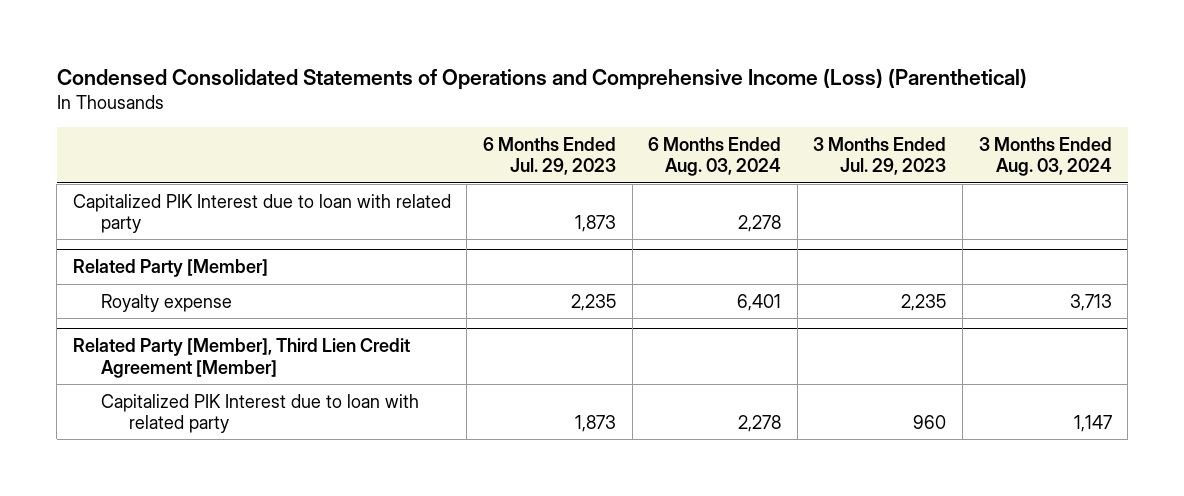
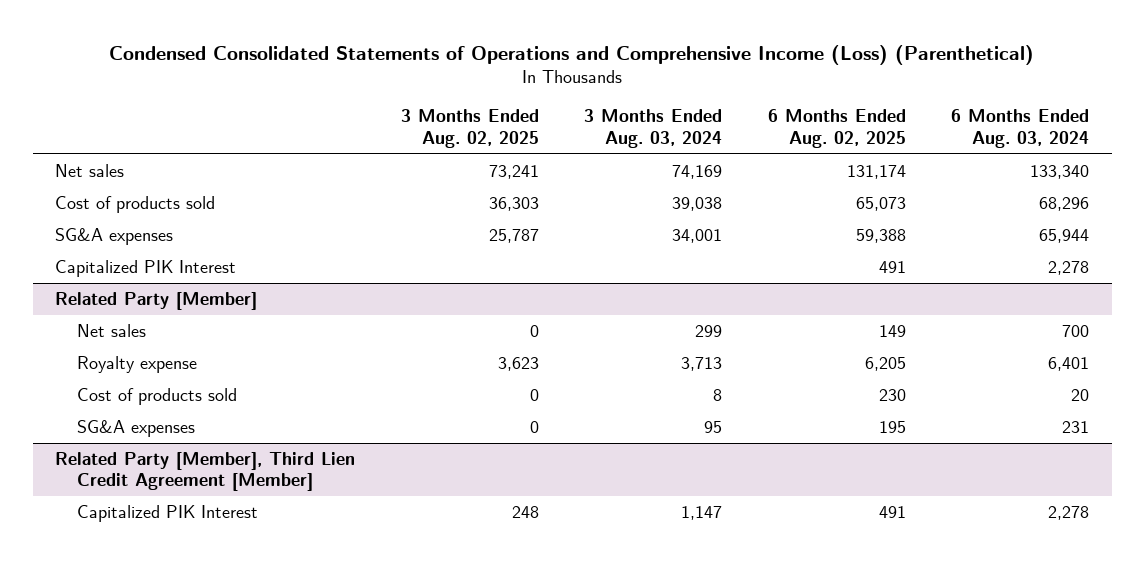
[482,136,616,176] 6 Months Ended Jul. 29, 2023 -> none
[813,136,947,176] 3 Months Ended Jul. 29, 2023 -> none
none -> [400,109,539,148] 3 Months Ended Aug. 02, 2025
none -> [767,109,906,148] 6 Months Ended Aug. 02, 2025
none -> [55,163,125,177] Net sales
none -> [55,195,216,213] Cost of products sold
none -> [55,227,174,245] SG&A expenses
[72,193,451,233] Capitalized PIK Interest due to loan with related party -> [55,259,237,277] Capitalized PIK Interest
none -> [76,323,146,337] Net sales
none -> [76,387,237,405] Cost of products sold
none -> [76,419,195,437] SG&A expenses
[100,393,419,433] Capitalized PIK Interest due to loan with related party -> [76,504,258,522] Capitalized PIK Interest

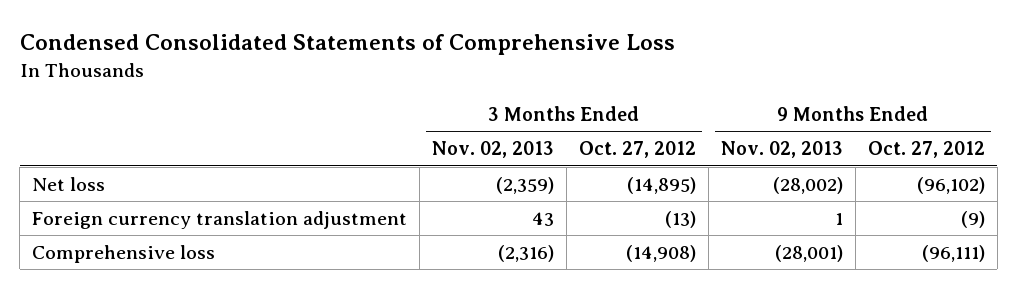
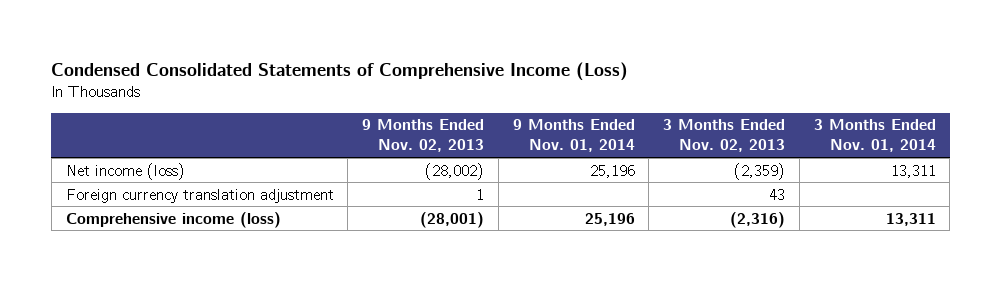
[19,34,675,56] Condensed Consolidated Statements of Comprehensive Loss -> [51,61,629,81] Condensed Consolidated Statements of Comprehensive Income (Loss)
[579,141,697,159] Oct. 27, 2012 -> none
[867,141,985,159] Oct. 27, 2012 -> none
none -> [512,119,635,153] 9 Months Ended Nov. 01, 2014
none -> [813,119,936,153] 3 Months Ended Nov. 01, 2014
[32,177,106,192] Net loss -> [65,162,185,180] Net income (loss)
[32,245,216,264] Comprehensive loss -> [65,211,281,228] Comprehensive income (loss)

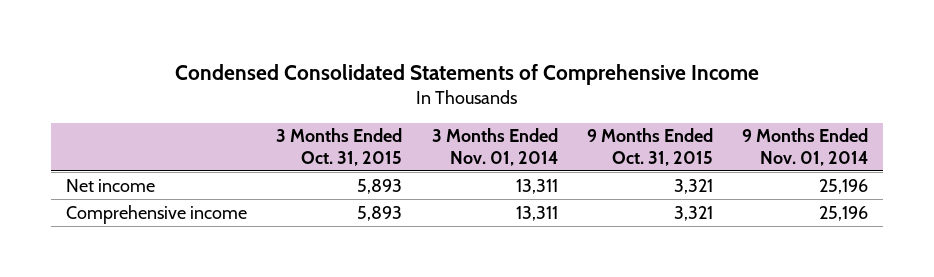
[51,61,629,81] Condensed Consolidated Statements of Comprehensive Income (Loss) -> [175,63,760,85] Condensed Consolidated Statements of Comprehensive Income
[362,119,485,153] 9 Months Ended Nov. 02, 2013 -> none
[663,119,786,153] 3 Months Ended Nov. 02, 2013 -> none
none -> [276,128,403,166] 3 Months Ended Oct. 31, 2015
none -> [586,128,713,166] 9 Months Ended Oct. 31, 2015
[65,188,334,203] Foreign currency translation adjustment -> none
[65,162,185,180] Net income (loss) -> [66,178,156,192] Net income
[65,211,281,228] Comprehensive income (loss) -> [66,204,248,224] Comprehensive income

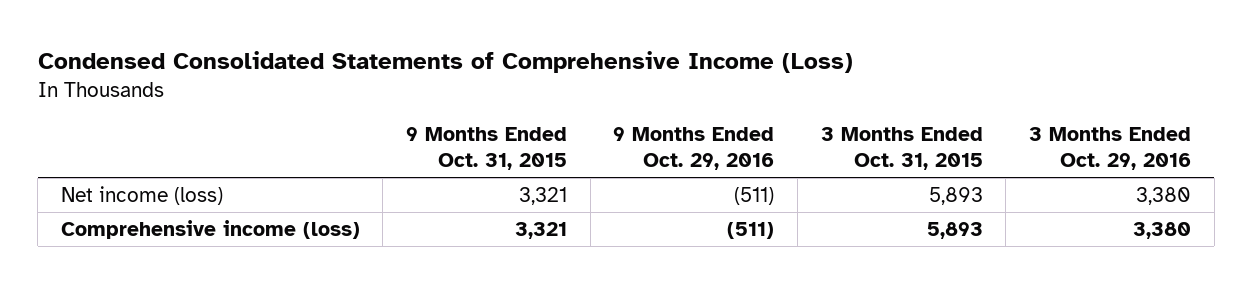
[175,63,760,85] Condensed Consolidated Statements of Comprehensive Income -> [37,51,853,74] Condensed Consolidated Statements of Comprehensive Income (Loss)
[431,128,558,166] 3 Months Ended Nov. 01, 2014 -> none
[742,128,869,166] 9 Months Ended Nov. 01, 2014 -> none
none -> [613,126,775,171] 9 Months Ended Oct. 29, 2016
none -> [1029,126,1192,171] 3 Months Ended Oct. 29, 2016
[66,178,156,192] Net income -> [60,186,223,206] Net income (loss)
[66,204,248,224] Comprehensive income -> [60,220,360,240] Comprehensive income (loss)

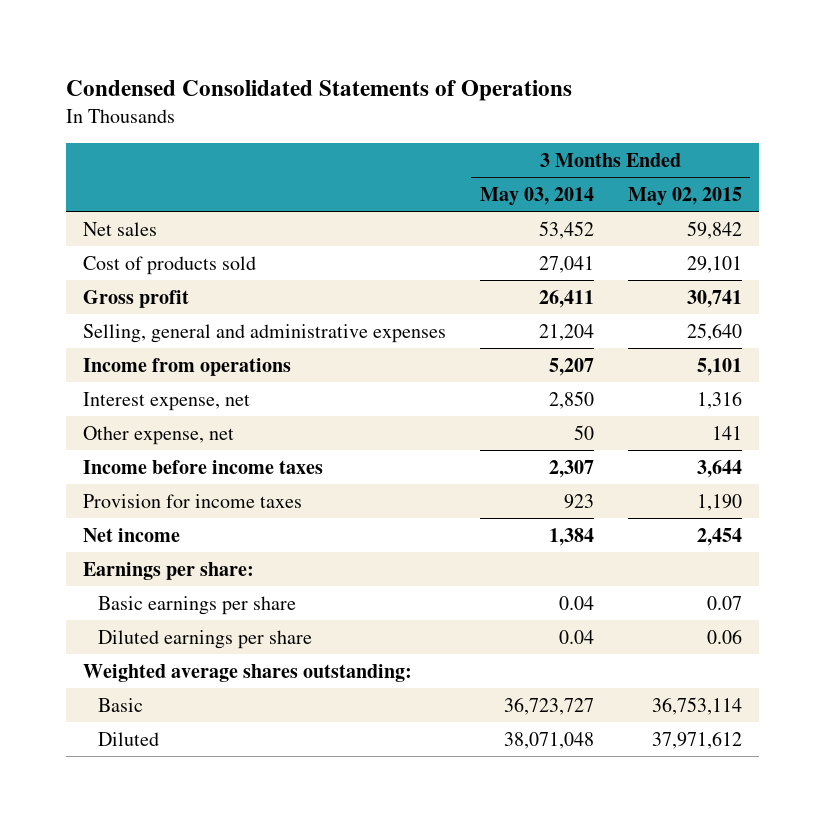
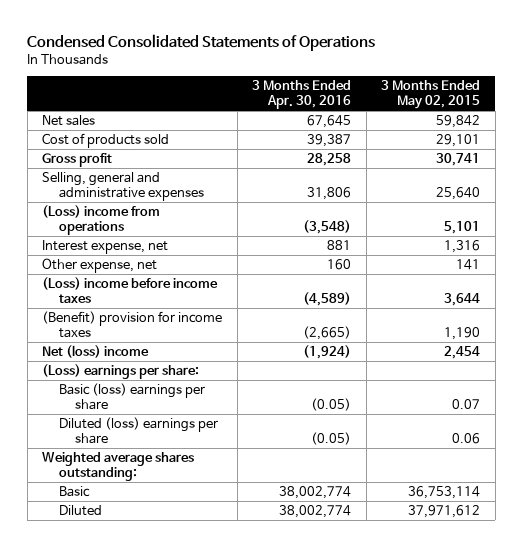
[479,186,594,206] May 03, 2014 -> none
none -> [252,80,352,110] 3 Months Ended Apr. 30, 2016
[82,357,291,376] Income from operations -> [42,205,161,235] (Loss) income from operations
[82,459,323,474] Income before income taxes -> [42,277,219,303] (Loss) income before income taxes
[82,493,302,508] Provision for income taxes -> [42,311,223,338] (Benefit) provision for income taxes
[82,527,180,542] Net income -> [42,345,150,359] Net (loss) income
[82,561,254,580] Earnings per share: -> [42,364,200,380] (Loss) earnings per share:
[97,595,296,615] Basic earnings per share -> [58,383,205,410] Basic (loss) earnings per share
[97,629,312,649] Diluted earnings per share -> [58,417,218,444] Diluted (loss) earnings per share

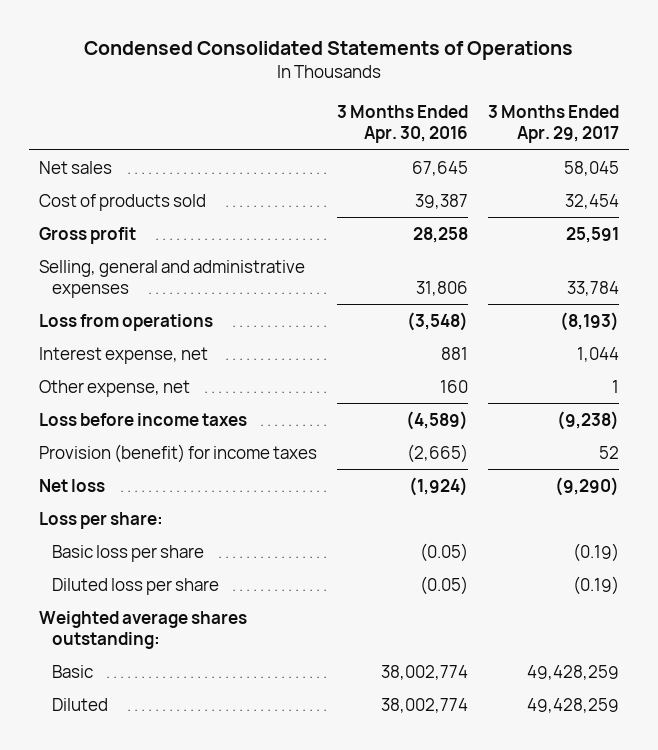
[381,80,481,110] 3 Months Ended May 02, 2015 -> none
none -> [488,104,620,144] 3 Months Ended Apr. 29, 2017
[42,205,161,235] (Loss) income from operations -> [39,313,214,331] Loss from operations
[42,277,219,303] (Loss) income before income taxes -> [39,412,248,426] Loss before income taxes
[42,311,223,338] (Benefit) provision for income taxes -> [39,443,318,463] Provision (benefit) for income taxes
[42,345,150,359] Net (loss) income -> [39,478,106,492] Net loss
[42,364,200,380] (Loss) earnings per share: -> [39,511,164,529] Loss per share:
[58,383,205,410] Basic (loss) earnings per share -> [51,544,204,562] Basic loss per share
[58,417,218,444] Diluted (loss) earnings per share -> [51,577,219,595] Diluted loss per share

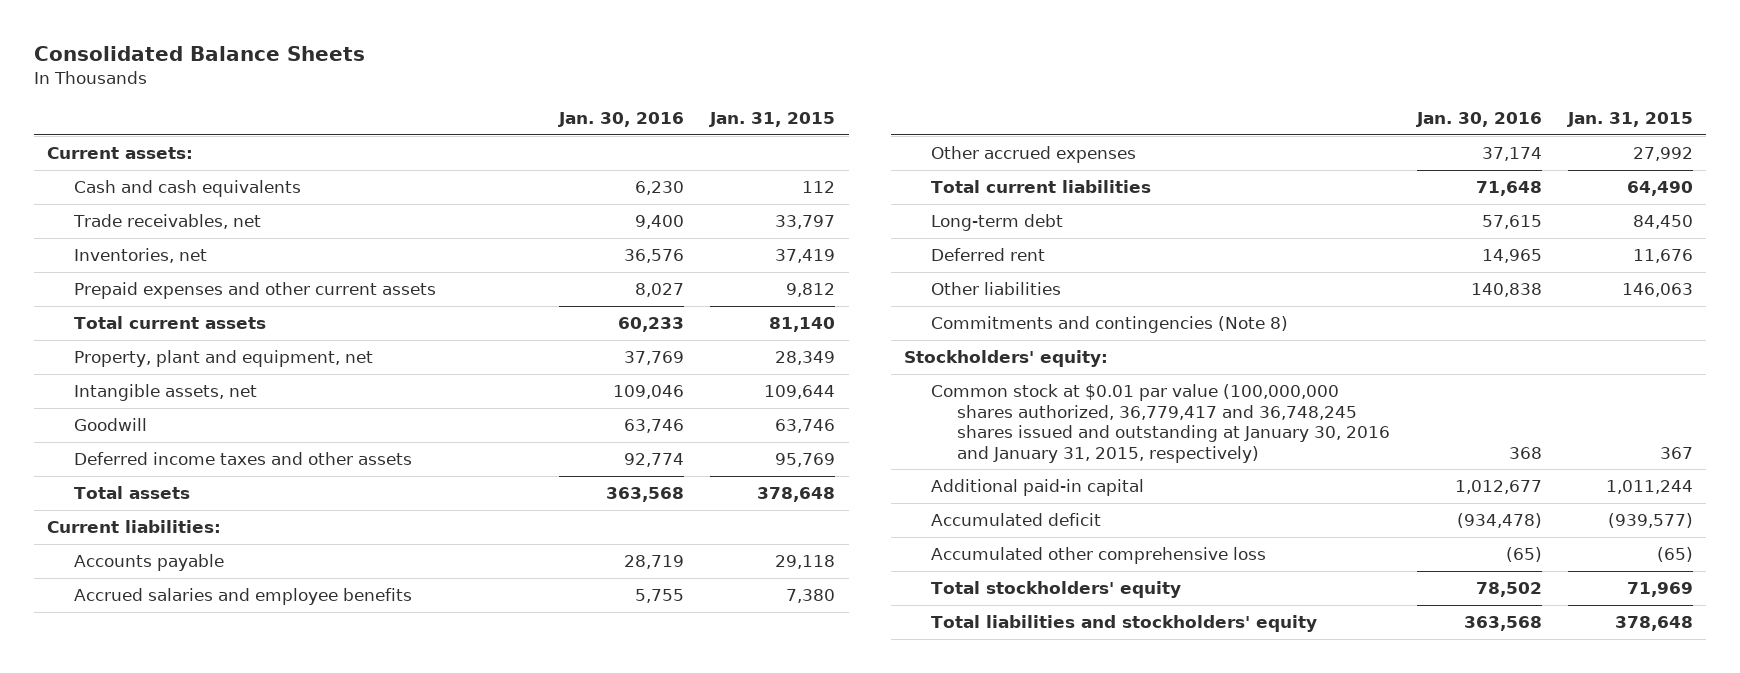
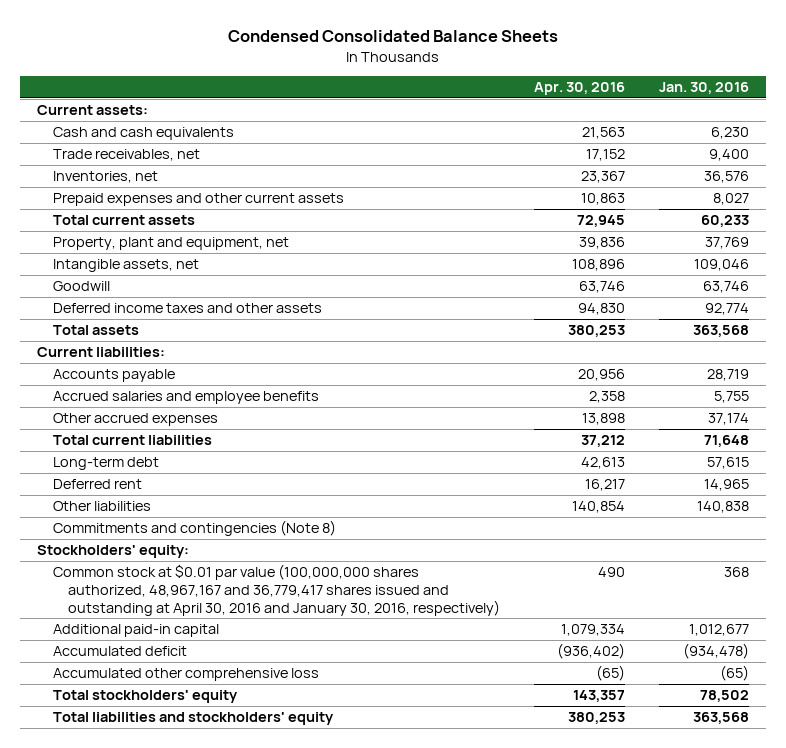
[34,45,366,61] Consolidated Balance Sheets -> [228,30,559,43] Condensed Consolidated Balance Sheets
[709,112,836,128] Jan. 31, 2015 -> none
none -> [534,82,626,96] Apr. 30, 2016
[930,384,1391,463] Common stock at $0.01 par value (100,000,000 shares authorized, 36,779,417 and 36,748,245 shares issued and outstanding at January 30, 2016 and January 31, 2015, respectively) -> [52,564,501,616] Common stock at $0.01 par value (100,000,000 shares authorized, 48,967,167 and 36,779,417 shares issued and outstanding at April 30, 2016 and January 30, 2016, respectively)

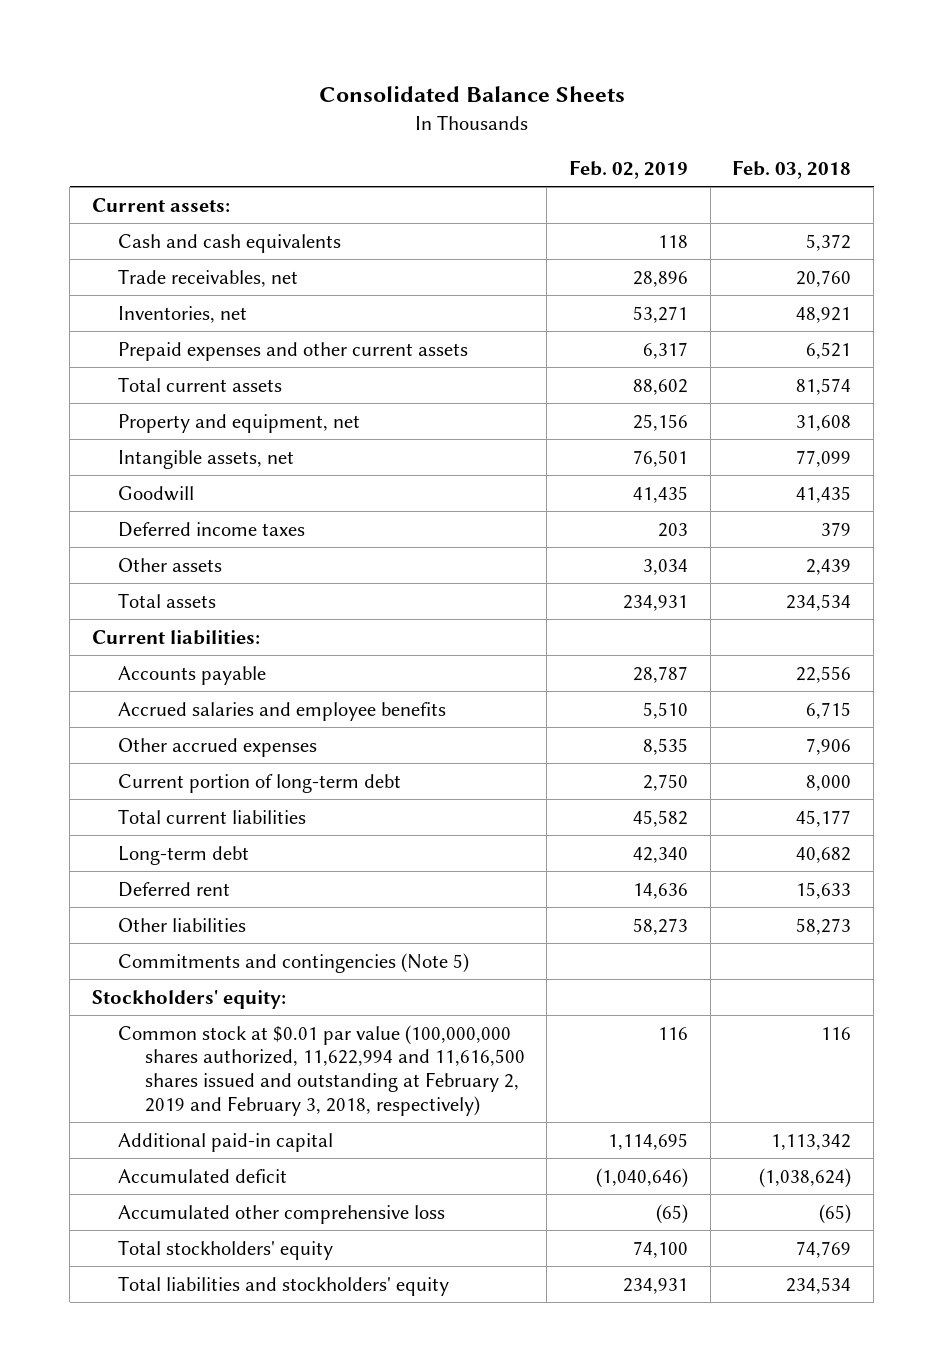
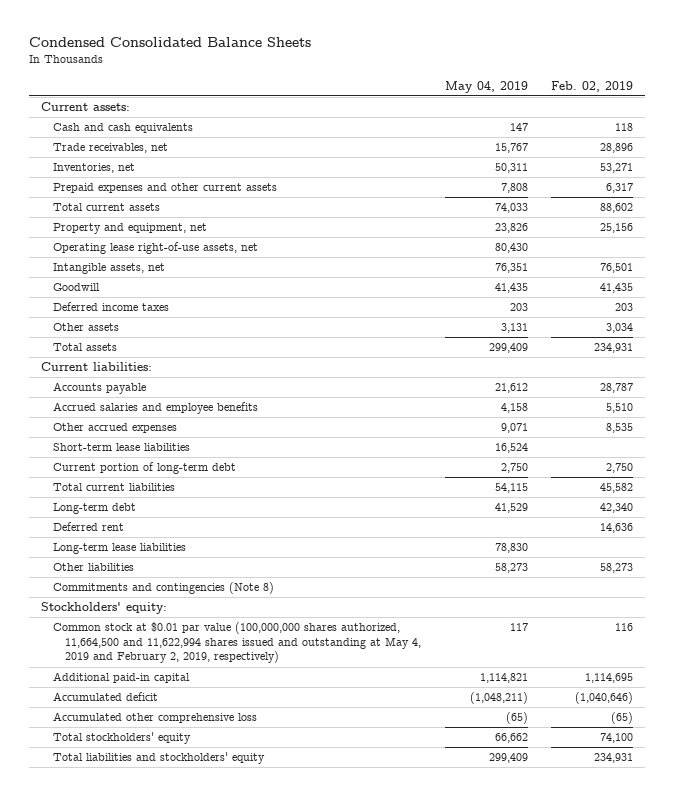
[318,85,625,102] Consolidated Balance Sheets -> [28,37,311,48] Condensed Consolidated Balance Sheets
[732,159,852,179] Feb. 03, 2018 -> none
none -> [444,80,528,93] May 04, 2019
none -> [52,242,258,255] Operating lease right-of-use assets, net
none -> [52,443,190,452] Short-term lease liabilities
none -> [52,543,186,555] Long-term lease liabilities
[118,952,470,973] Commitments and contingencies (Note 5) -> [52,582,274,595] Commitments and contingencies (Note 8)
[118,1024,525,1116] Common stock at $0.01 par value (100,000,000 shares authorized, 11,622,994 and 11,616,500 shares issued and outstanding at February 2, 2019 and February 3, 2018, respectively) -> [52,622,421,664] Common stock at $0.01 par value (100,000,000 shares authorized, 11,664,500 and 11,622,994 shares issued and outstanding at May 4, 2019 and February 2, 2019, respectively)

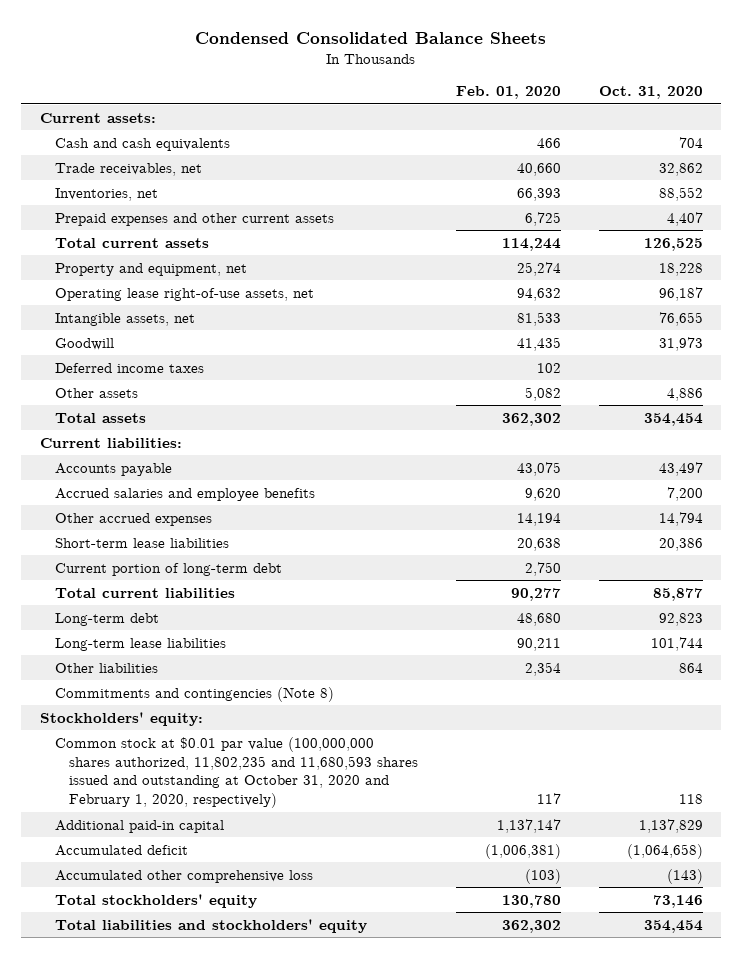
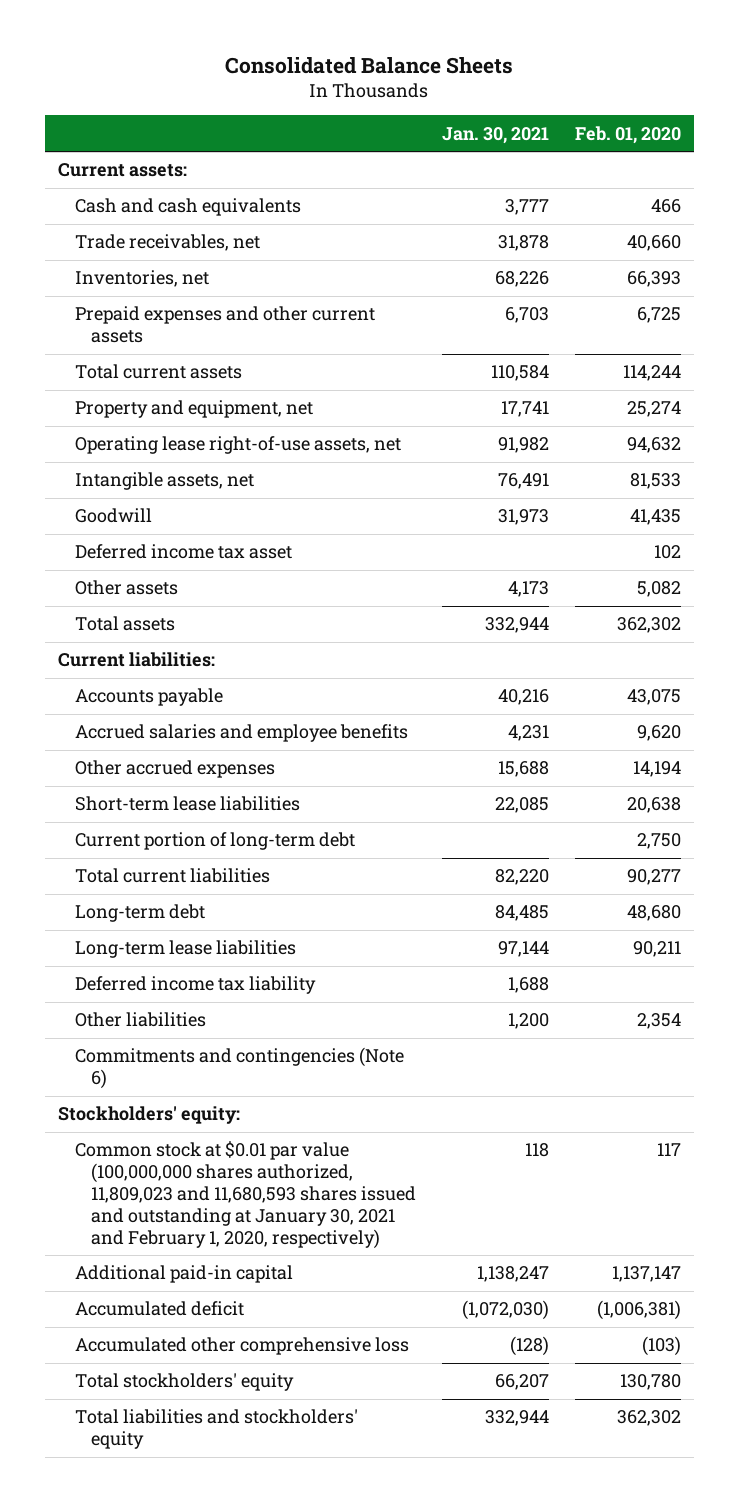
[195,31,547,44] Condensed Consolidated Balance Sheets -> [225,56,514,74] Consolidated Balance Sheets
[598,86,703,100] Oct. 31, 2020 -> none
none -> [442,126,550,144] Jan. 30, 2021
[54,362,204,373] Deferred income taxes -> [74,544,292,560] Deferred income tax asset
none -> [74,976,316,995] Deferred income tax liability
[54,686,334,702] Commitments and contingencies (Note 8) -> [74,1047,404,1090] Commitments and contingencies (Note 6)
[54,736,419,809] Common stock at $0.01 par value (100,000,000 shares authorized, 11,802,235 and 11,680,593 shares issued and outstanding at October 31, 2020 and February 1, 2020, respectively) -> [74,1141,417,1250] Common stock at $0.01 par value (100,000,000 shares authorized, 11,809,023 and 11,680,593 shares issued and outstanding at January 30, 2021 and February 1, 2020, respectively)

